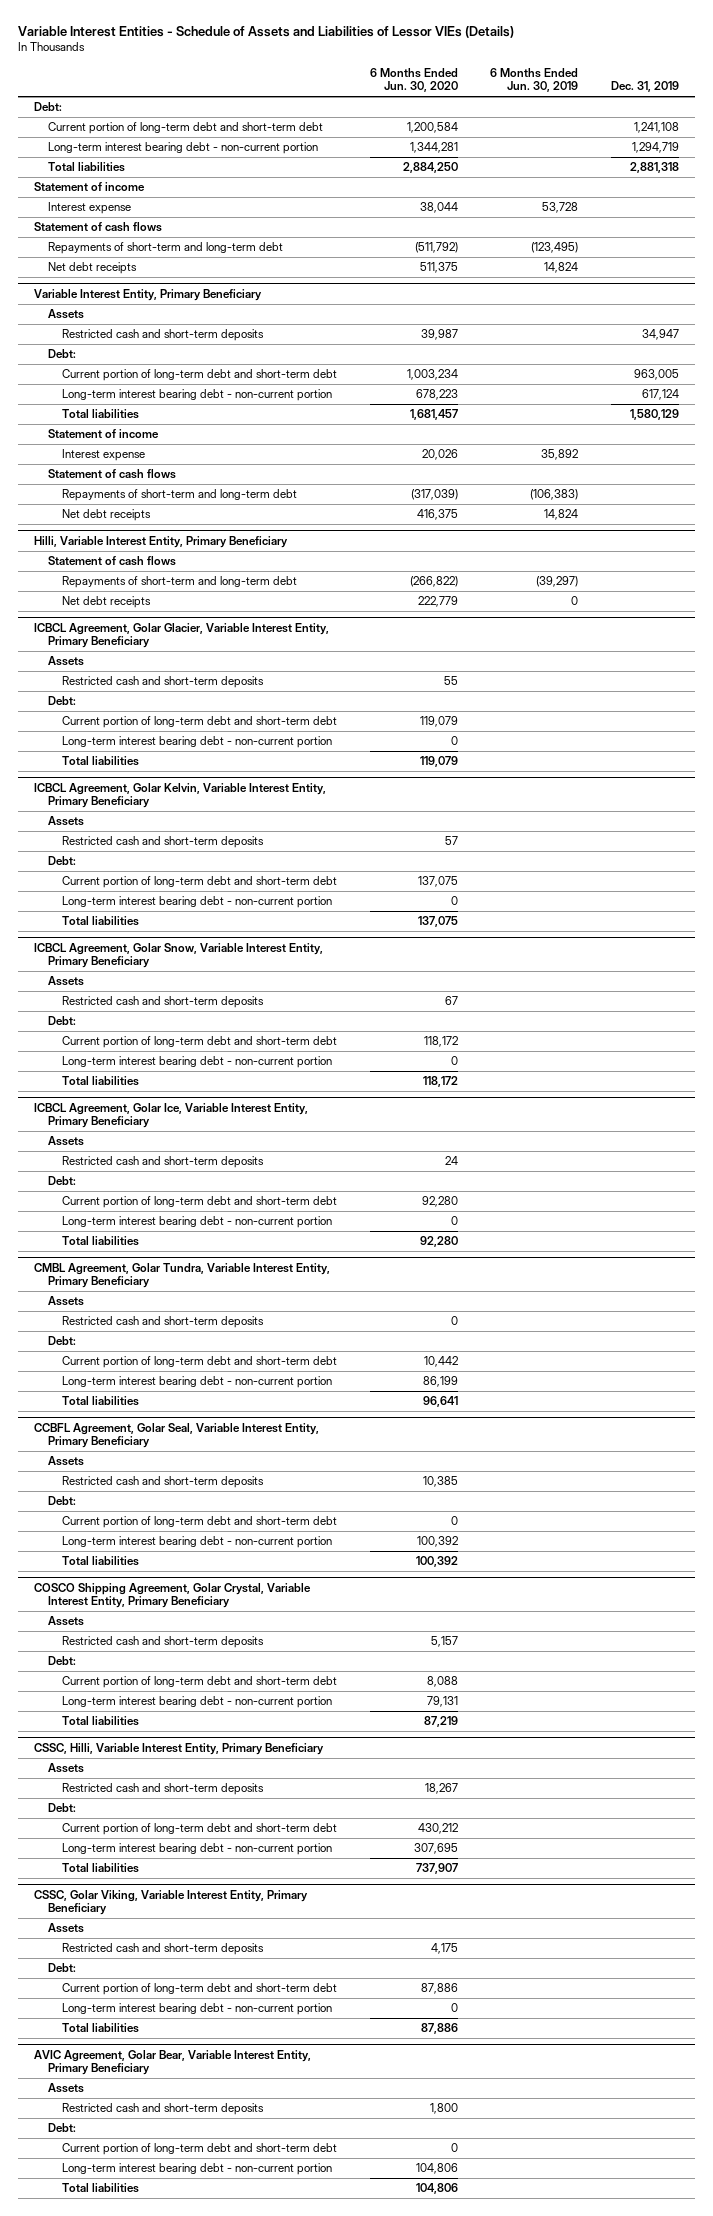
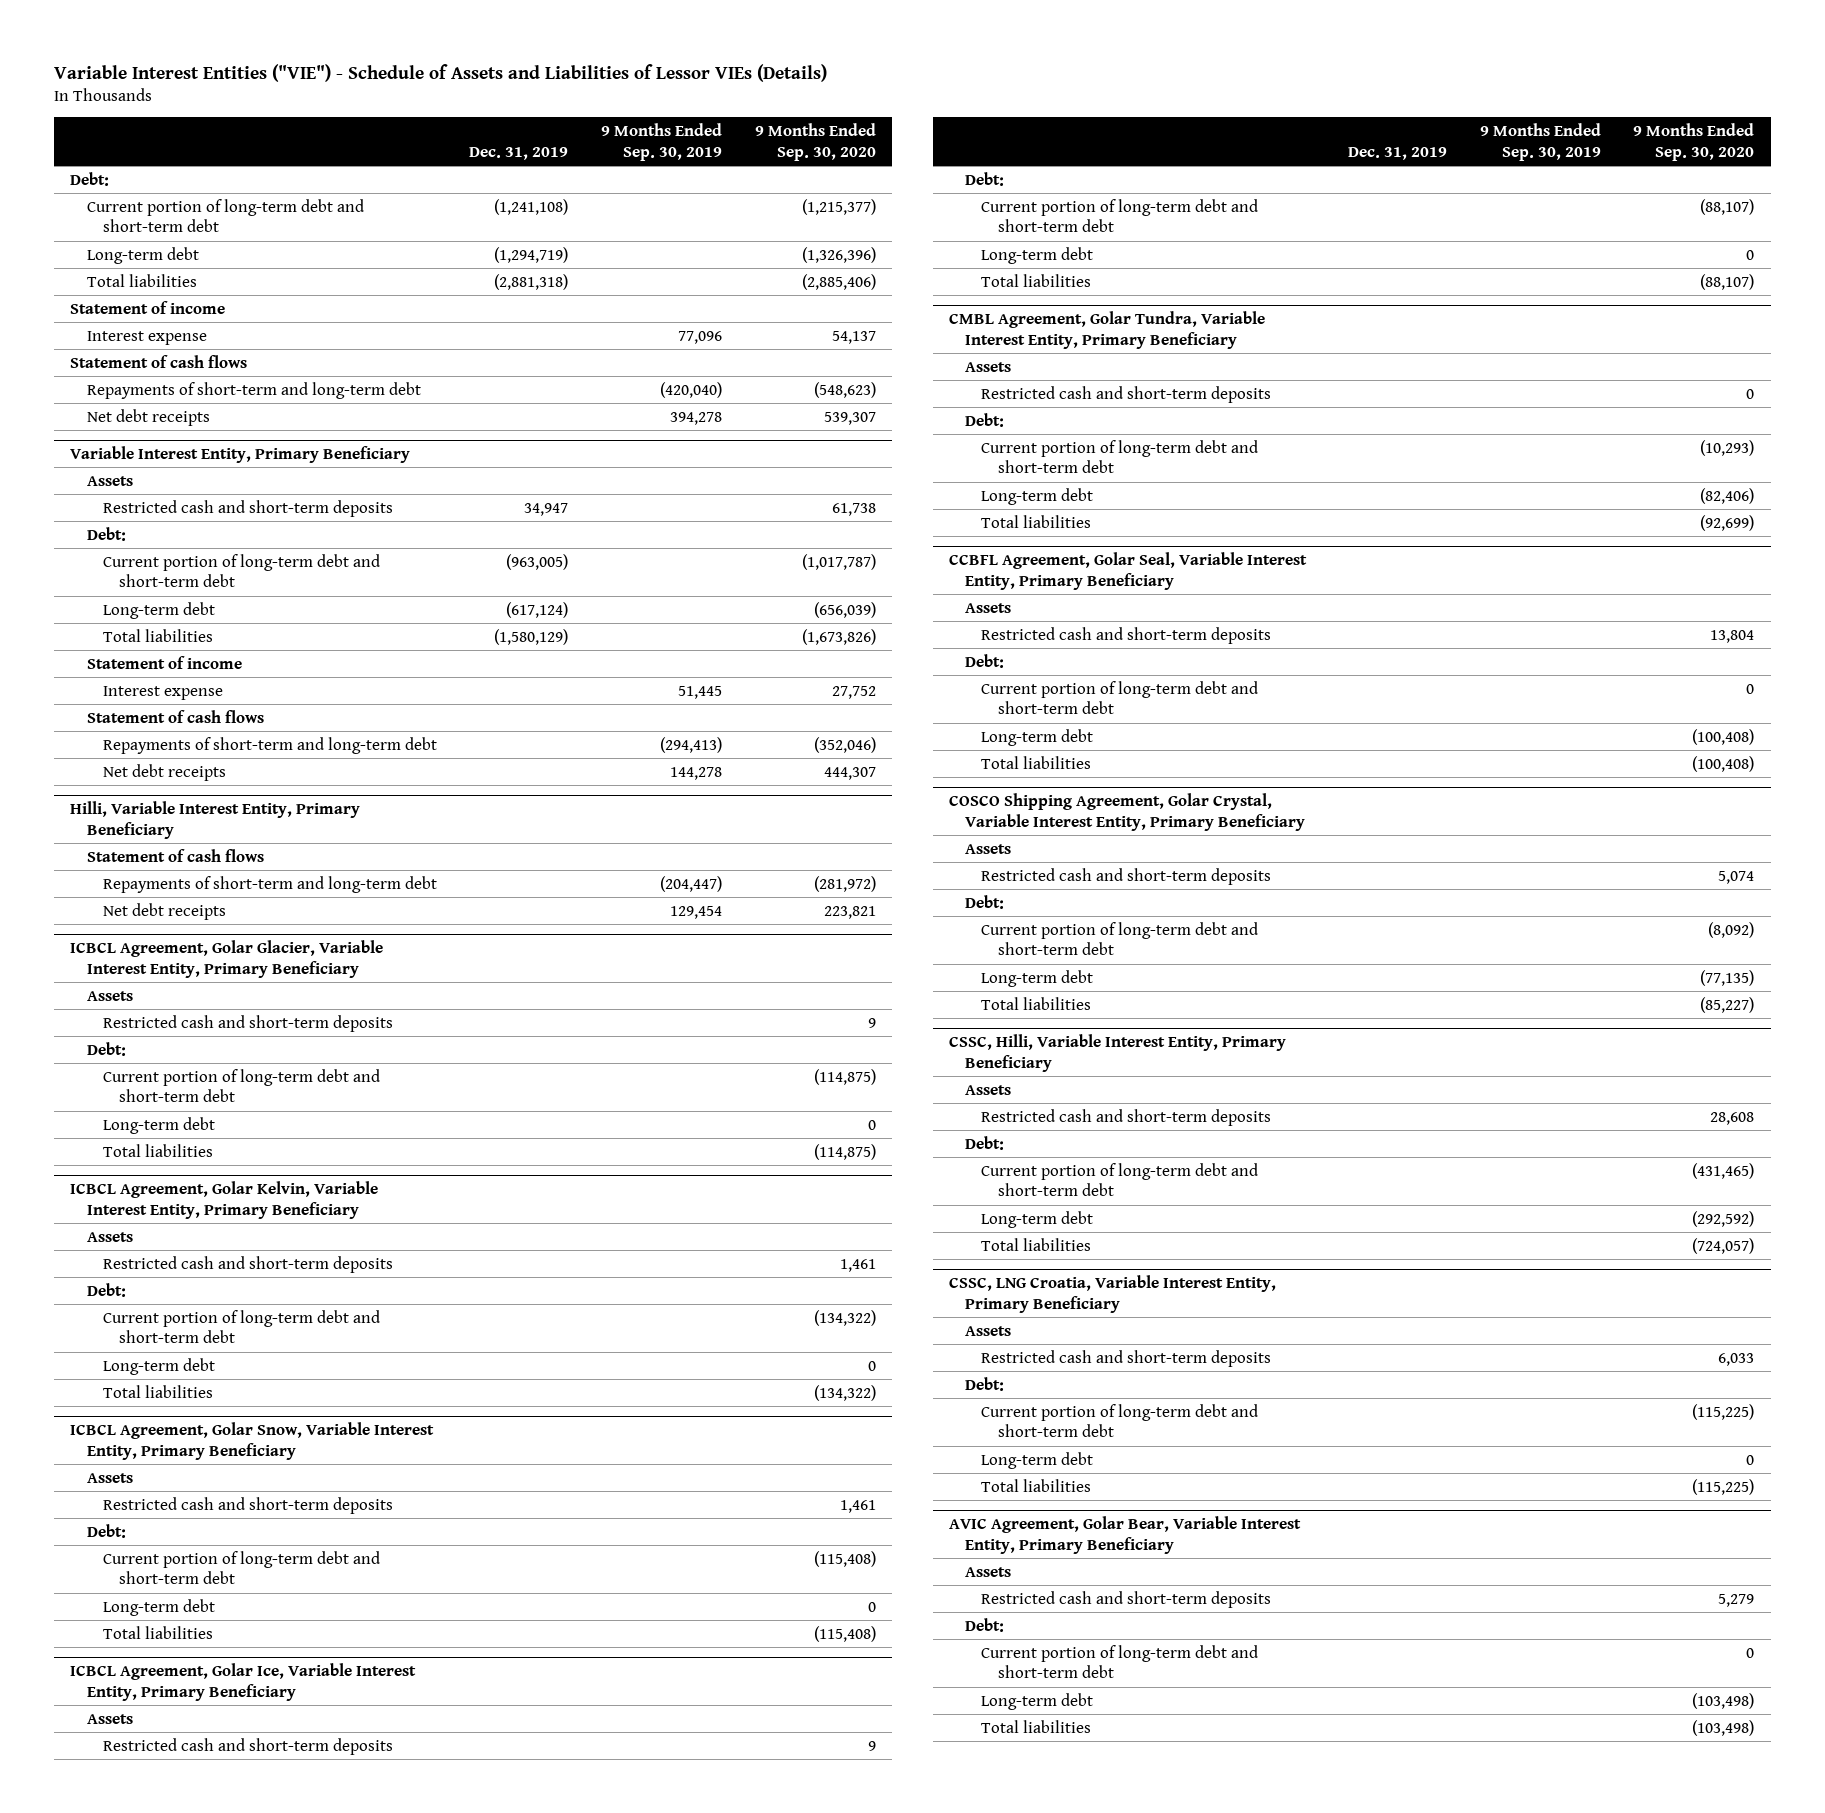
[18,25,515,38] Variable Interest Entities - Schedule of Assets and Liabilities of Lessor VIEs (Details) -> [53,64,827,83] Variable Interest Entities ("VIE") - Schedule of Assets and Liabilities of Lessor VIEs (Details)
[369,68,458,93] 6 Months Ended Jun. 30, 2020 -> none
[490,68,579,93] 6 Months Ended Jun. 30, 2019 -> none
none -> [600,123,722,161] 9 Months Ended Sep. 30, 2019
none -> [754,123,876,161] 9 Months Ended Sep. 30, 2020
[633,122,679,134] 1,241,108 -> [494,198,569,215] (1,241,108)
[48,142,319,155] Long-term interest bearing debt - non-current portion -> [86,246,199,264] Long-term debt
[631,142,679,154] 1,294,719 -> [494,246,569,263] (1,294,719)
[629,162,679,174] 2,881,318 -> [494,273,569,290] (2,881,318)
[633,369,679,381] 963,005 -> [506,553,569,570] (963,005)
[62,389,333,402] Long-term interest bearing debt - non-current portion -> [102,601,215,619] Long-term debt
[641,389,679,401] 617,124 -> [506,601,569,618] (617,124)
[629,409,679,421] 1,580,129 -> [494,628,569,645] (1,580,129)
[62,736,333,749] Long-term interest bearing debt - non-current portion -> [102,1116,215,1134] Long-term debt
[62,896,333,909] Long-term interest bearing debt - non-current portion -> [102,1357,215,1375] Long-term debt
[62,1056,333,1069] Long-term interest bearing debt - non-current portion -> [102,1598,215,1616] Long-term debt
[62,1216,333,1229] Long-term interest bearing debt - non-current portion -> [981,246,1094,264] Long-term debt
[62,1376,333,1389] Long-term interest bearing debt - non-current portion -> [981,487,1094,505] Long-term debt
[62,1536,333,1549] Long-term interest bearing debt - non-current portion -> [981,728,1094,746] Long-term debt
[62,1696,333,1709] Long-term interest bearing debt - non-current portion -> [981,969,1094,987] Long-term debt
[62,1843,333,1856] Long-term interest bearing debt - non-current portion -> [981,1210,1094,1228] Long-term debt
[34,1889,309,1916] CSSC, Golar Viking, Variable Interest Entity, Primary Beneficiary -> [948,1275,1276,1313] CSSC, LNG Croatia, Variable Interest Entity, Primary Beneficiary
[62,2003,333,2016] Long-term interest bearing debt - non-current portion -> [981,1451,1094,1469] Long-term debt
[62,2163,333,2176] Long-term interest bearing debt - non-current portion -> [981,1692,1094,1710] Long-term debt

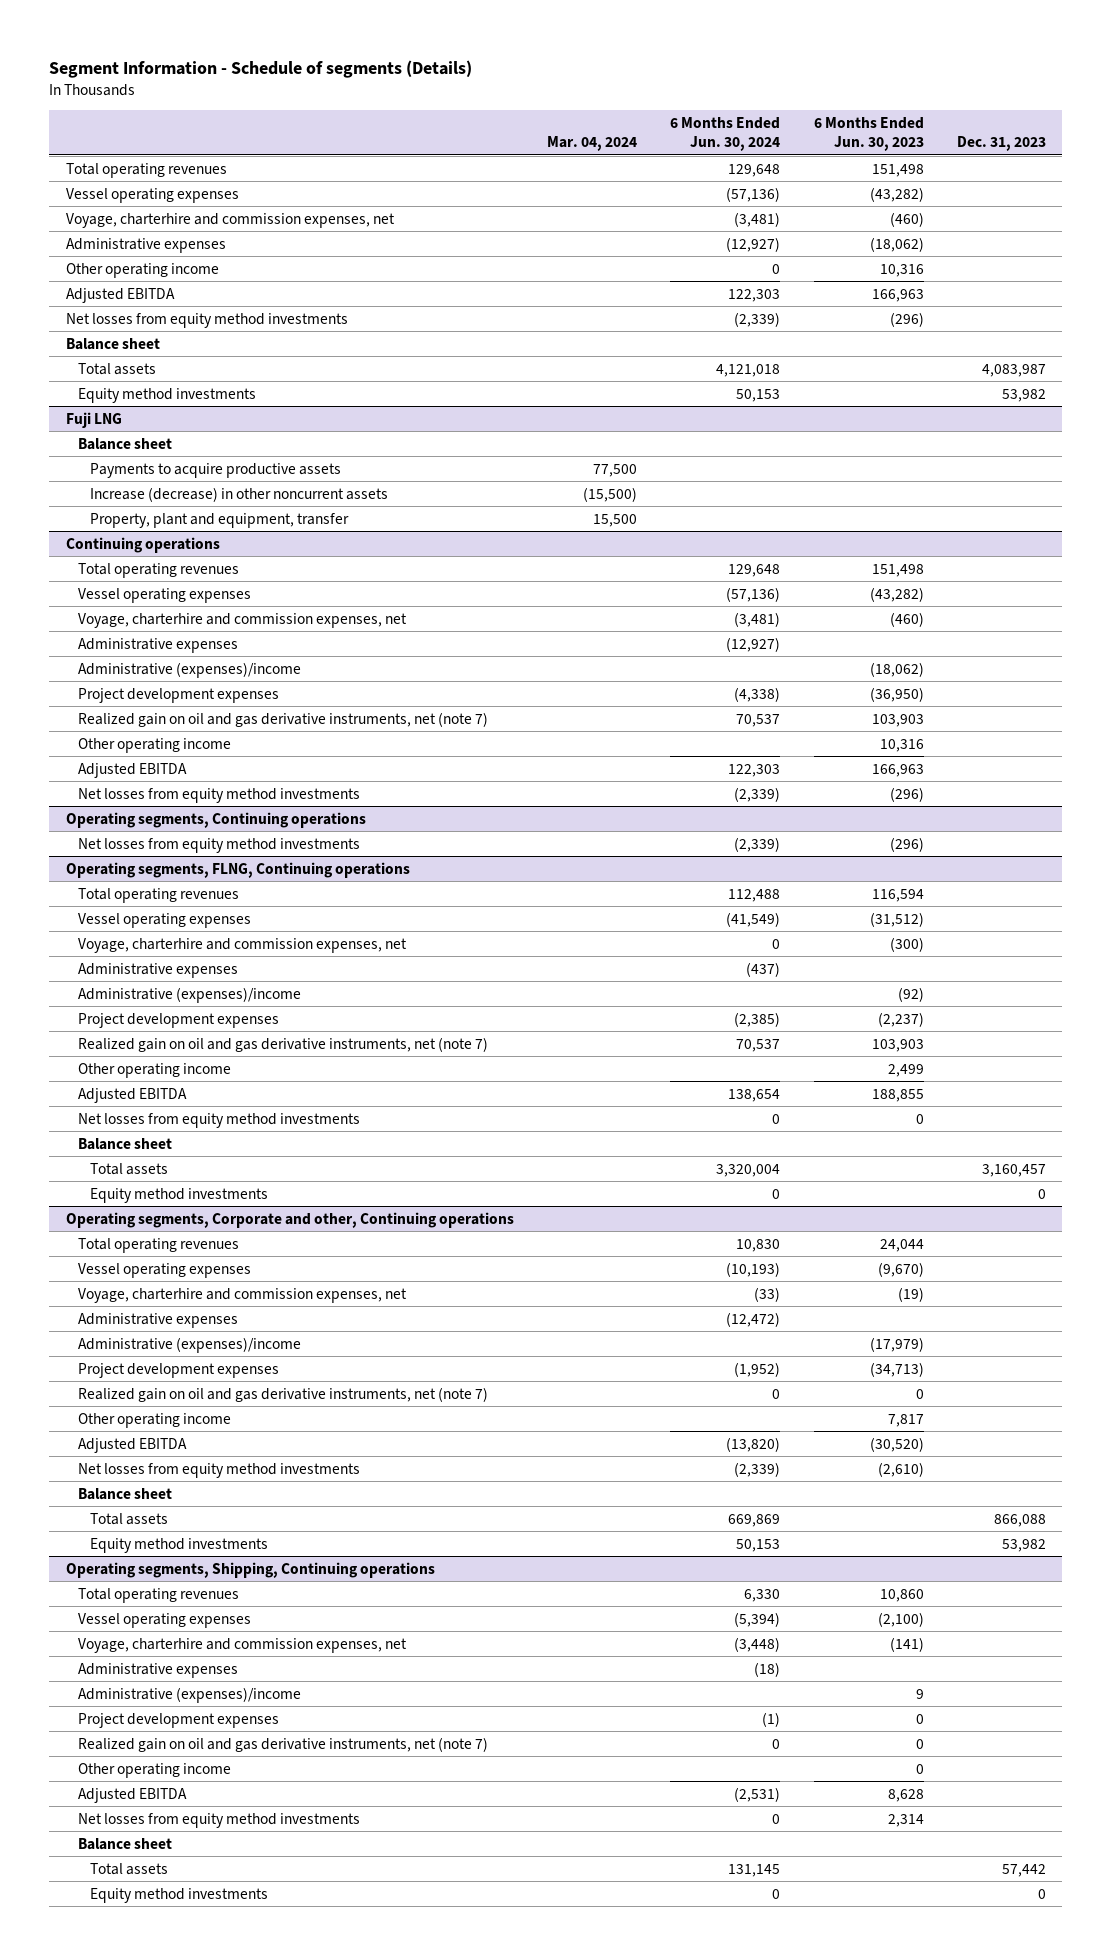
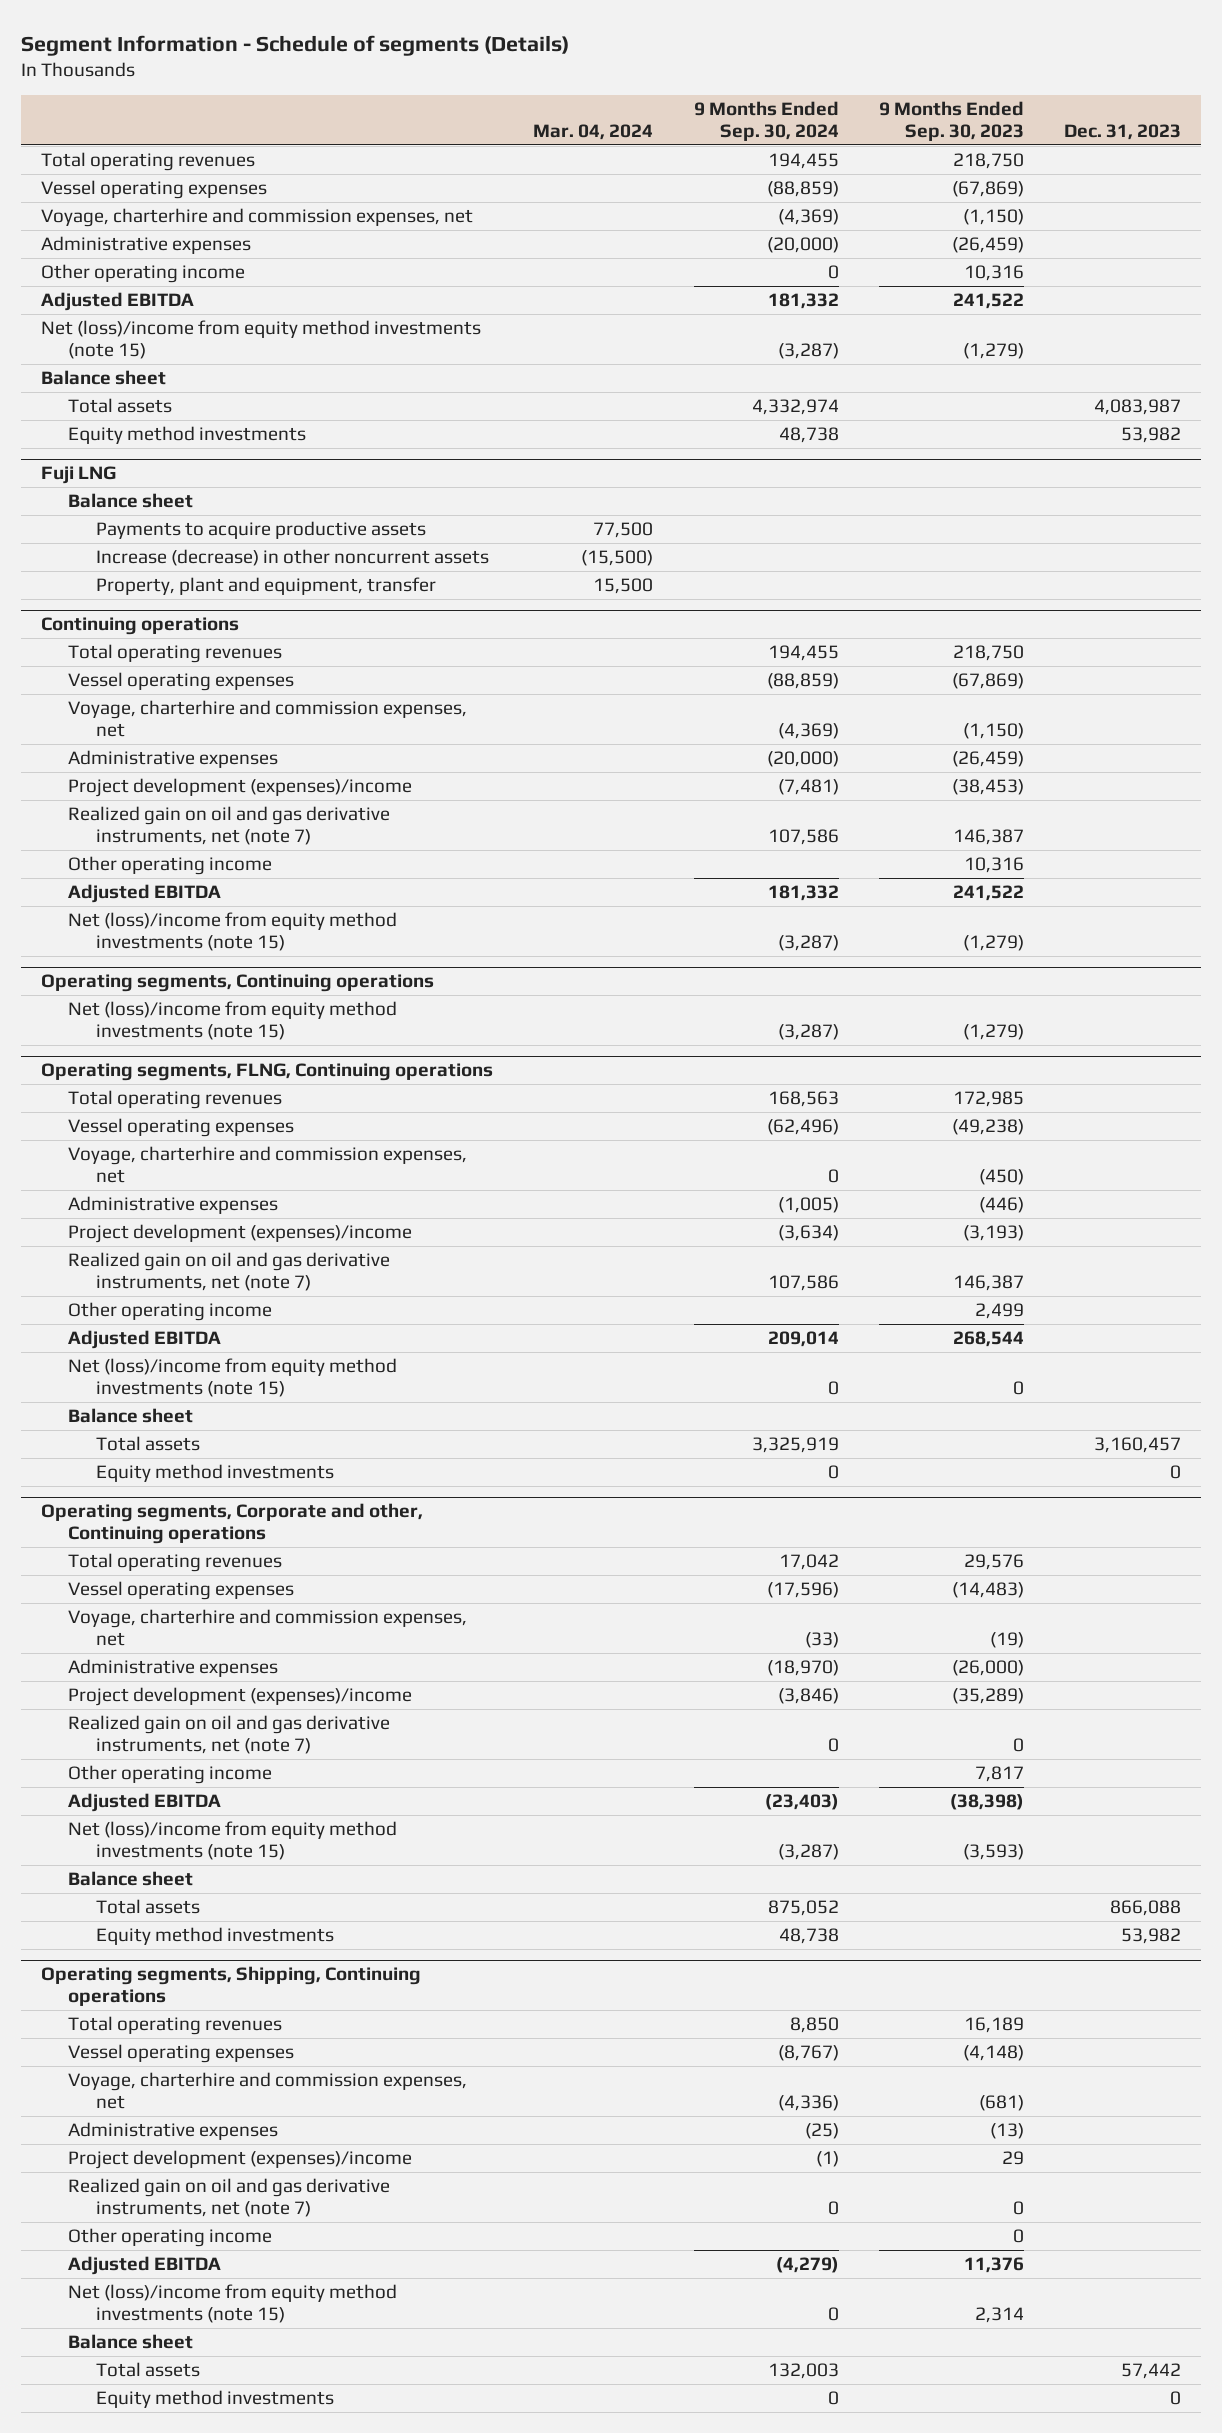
[670,117,781,152] 6 Months Ended Jun. 30, 2024 -> none
[813,117,924,152] 6 Months Ended Jun. 30, 2023 -> none
none -> [693,100,839,141] 9 Months Ended Sep. 30, 2024
none -> [878,100,1024,141] 9 Months Ended Sep. 30, 2023
[65,312,348,328] Net losses from equity method investments -> [41,319,482,360] Net (loss)/income from equity method investments (note 15)
[77,661,301,678] Administrative (expenses)/income -> none
[77,687,279,703] Project development expenses -> [68,777,413,797] Project development (expenses)/income
[77,787,360,803] Net losses from equity method investments -> [68,911,398,952] Net (loss)/income from equity method investments (note 15)
[77,837,360,853] Net losses from equity method investments -> [68,1000,398,1041] Net (loss)/income from equity method investments (note 15)
[77,986,301,1003] Administrative (expenses)/income -> none
[77,1012,279,1028] Project development expenses -> [68,1223,413,1243] Project development (expenses)/income
[77,1112,360,1128] Net losses from equity method investments -> [68,1357,398,1398] Net (loss)/income from equity method investments (note 15)
[77,1336,301,1353] Administrative (expenses)/income -> none
[77,1362,279,1378] Project development expenses -> [68,1686,413,1706] Project development (expenses)/income
[77,1462,360,1478] Net losses from equity method investments -> [68,1820,398,1861] Net (loss)/income from equity method investments (note 15)
[77,1686,301,1703] Administrative (expenses)/income -> none
[77,1712,279,1728] Project development expenses -> [68,2149,413,2169] Project development (expenses)/income
[77,1812,360,1828] Net losses from equity method investments -> [68,2283,398,2324] Net (loss)/income from equity method investments (note 15)

